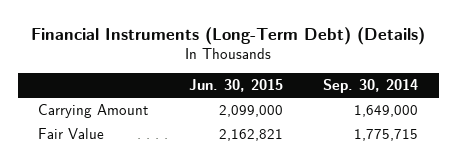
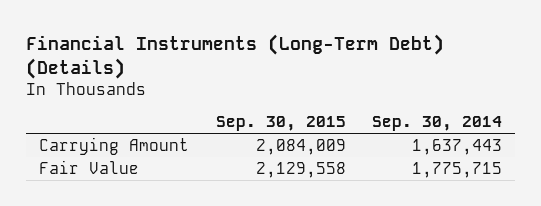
[188,79,283,93] Jun. 30, 2015 -> none
none -> [215,115,346,131] Sep. 30, 2015
[354,104,419,117] 1,649,000 -> [411,139,502,156] 1,637,443

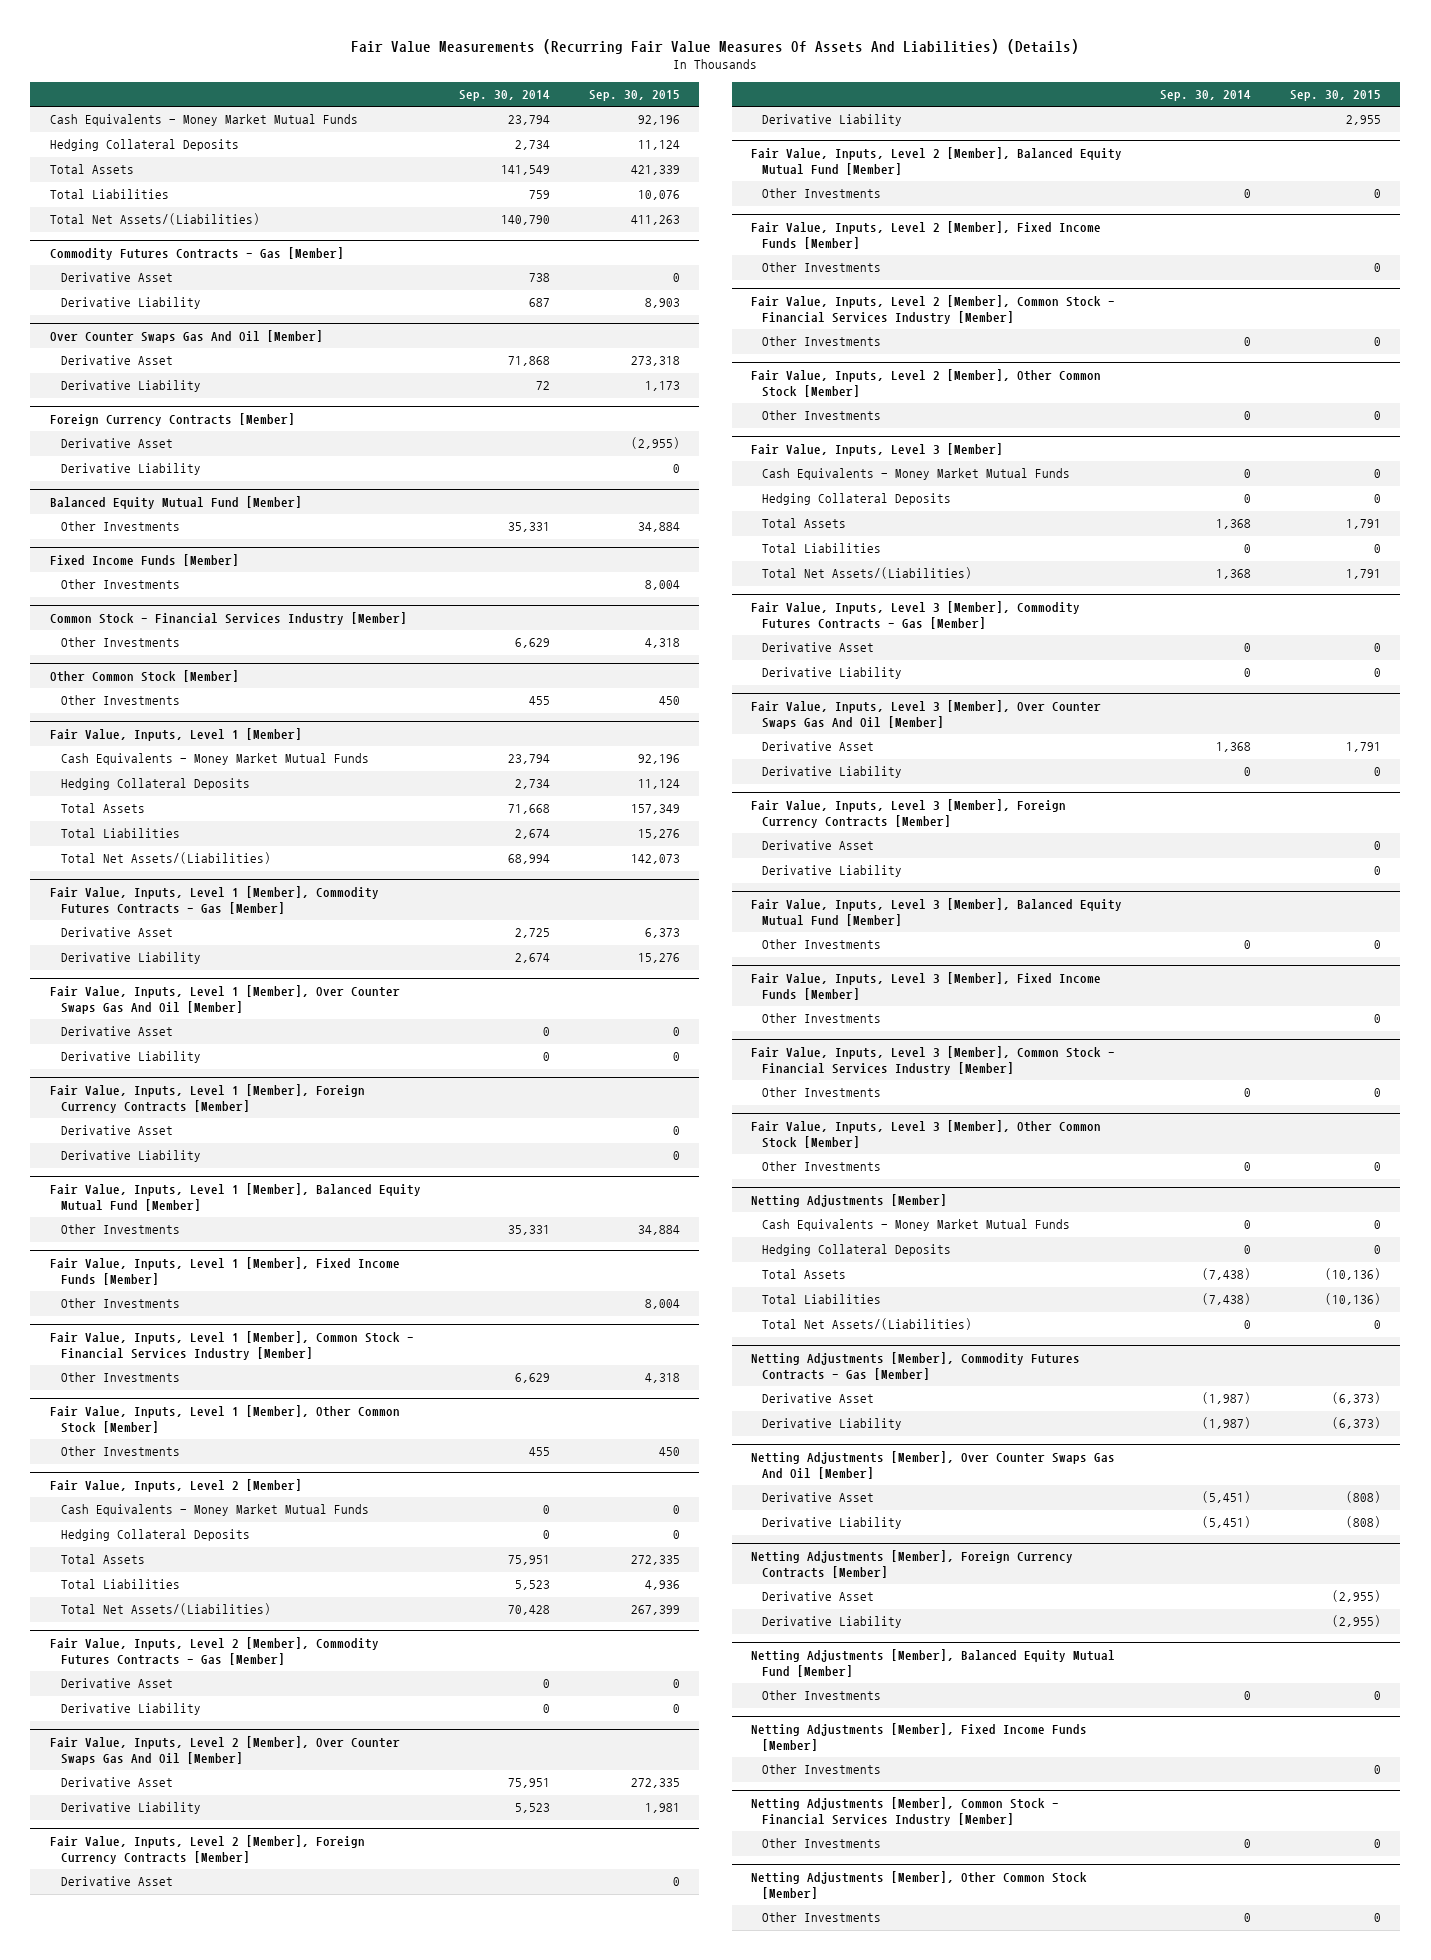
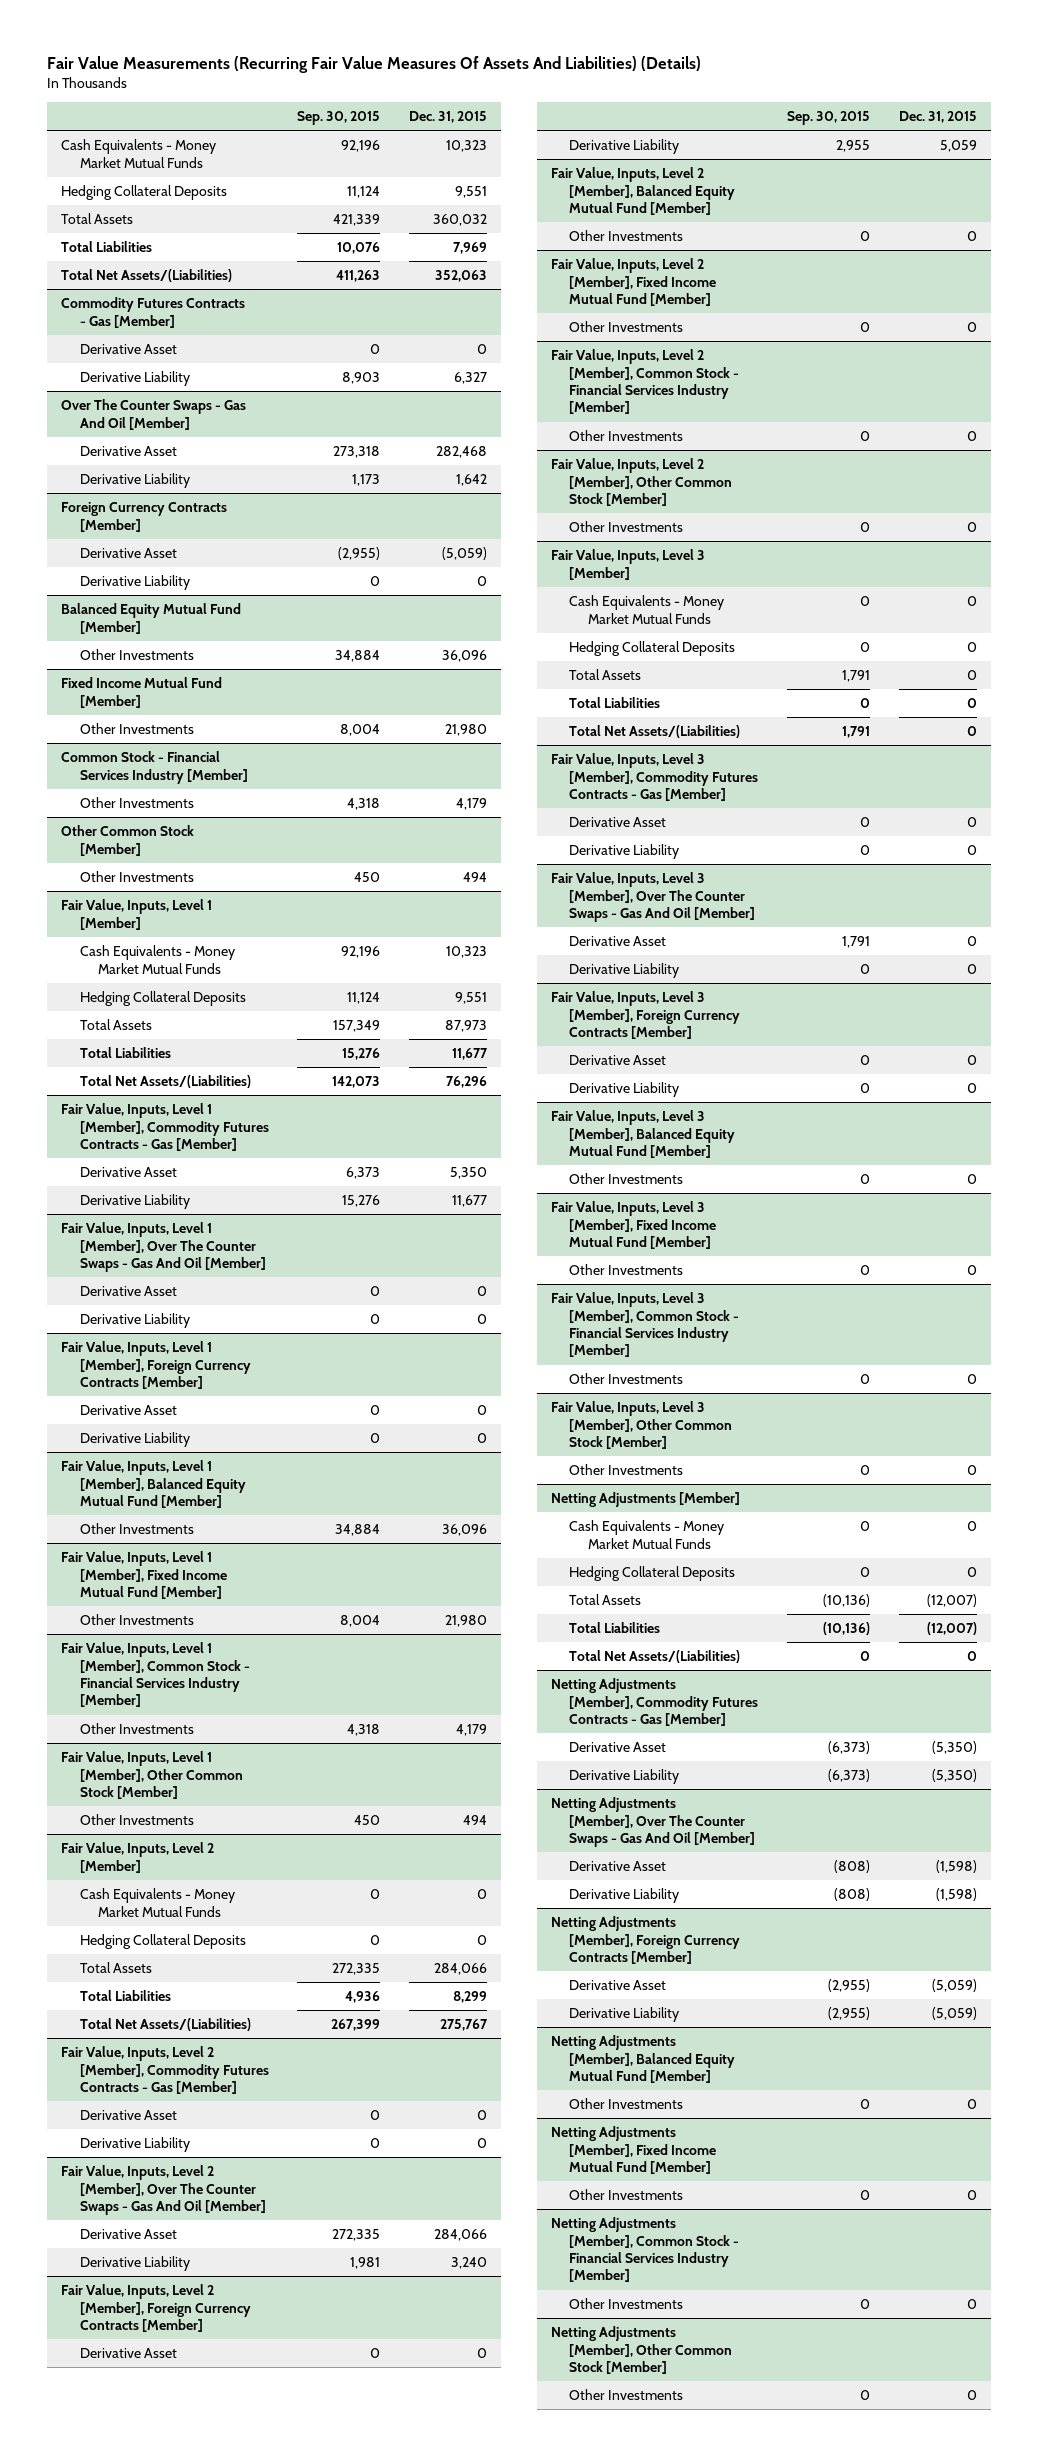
[459,90,551,102] Sep. 30, 2014 -> none
none -> [408,110,487,123] Dec. 31, 2015
[49,329,323,343] Over Counter Swaps Gas And Oil [Member] -> [60,399,246,430] Over The Counter Swaps - Gas And Oil [Member]
[49,553,239,566] Fixed Income Funds [Member] -> [60,677,222,708] Fixed Income Mutual Fund [Member]
[49,984,400,1015] Fair Value, Inputs, Level 1 [Member], Over Counter Swaps Gas And Oil [Member] -> [60,1222,266,1272] Fair Value, Inputs, Level 1 [Member], Over The Counter Swaps - Gas And Oil [Member]
[49,1256,400,1286] Fair Value, Inputs, Level 1 [Member], Fixed Income Funds [Member] -> [60,1551,227,1599] Fair Value, Inputs, Level 1 [Member], Fixed Income Mutual Fund [Member]
[49,1735,400,1766] Fair Value, Inputs, Level 2 [Member], Over Counter Swaps Gas And Oil [Member] -> [60,2165,266,2215] Fair Value, Inputs, Level 2 [Member], Over The Counter Swaps - Gas And Oil [Member]
[750,220,1101,250] Fair Value, Inputs, Level 2 [Member], Fixed Income Funds [Member] -> [550,258,717,306] Fair Value, Inputs, Level 2 [Member], Fixed Income Mutual Fund [Member]
[750,699,1101,730] Fair Value, Inputs, Level 3 [Member], Over Counter Swaps Gas And Oil [Member] -> [550,872,756,922] Fair Value, Inputs, Level 3 [Member], Over The Counter Swaps - Gas And Oil [Member]
[750,971,1101,1001] Fair Value, Inputs, Level 3 [Member], Fixed Income Funds [Member] -> [550,1201,717,1249] Fair Value, Inputs, Level 3 [Member], Fixed Income Mutual Fund [Member]
[750,1450,1115,1480] Netting Adjustments [Member], Over Counter Swaps Gas And Oil [Member] -> [550,1797,756,1847] Netting Adjustments [Member], Over The Counter Swaps - Gas And Oil [Member]
[750,1722,1087,1752] Netting Adjustments [Member], Fixed Income Funds [Member] -> [550,2126,717,2174] Netting Adjustments [Member], Fixed Income Mutual Fund [Member]

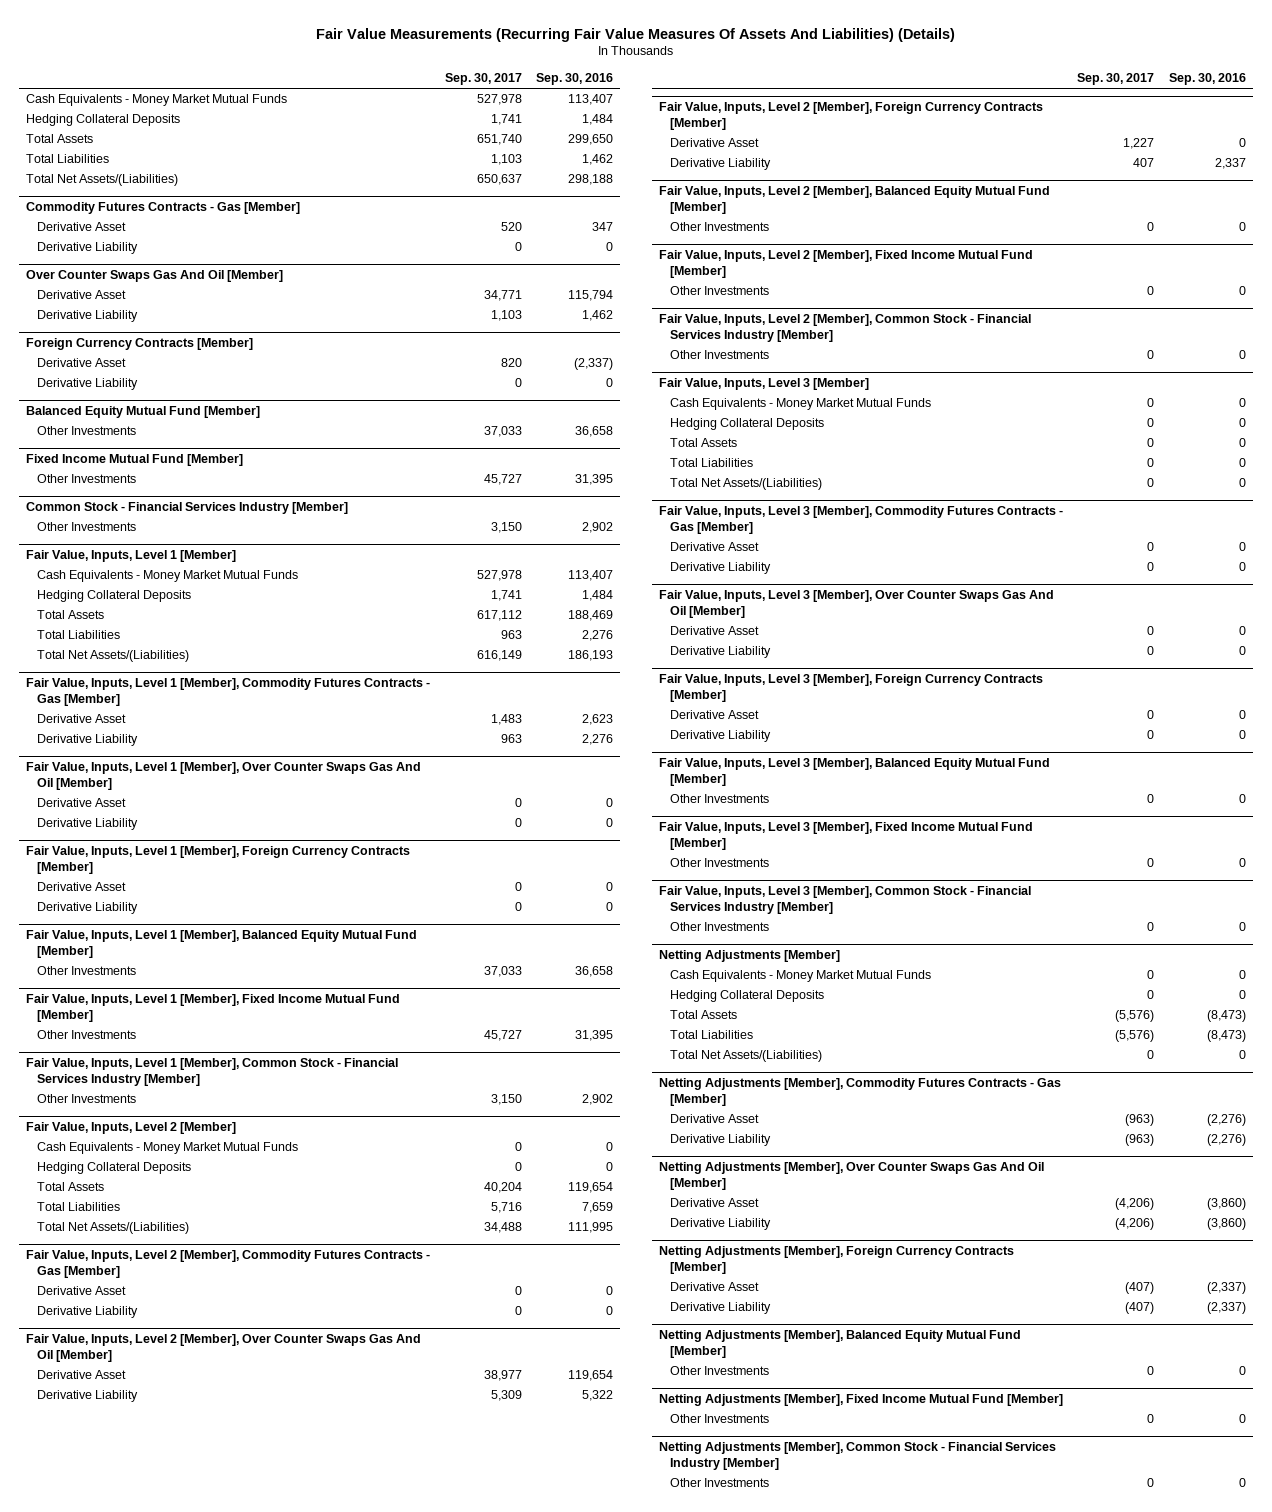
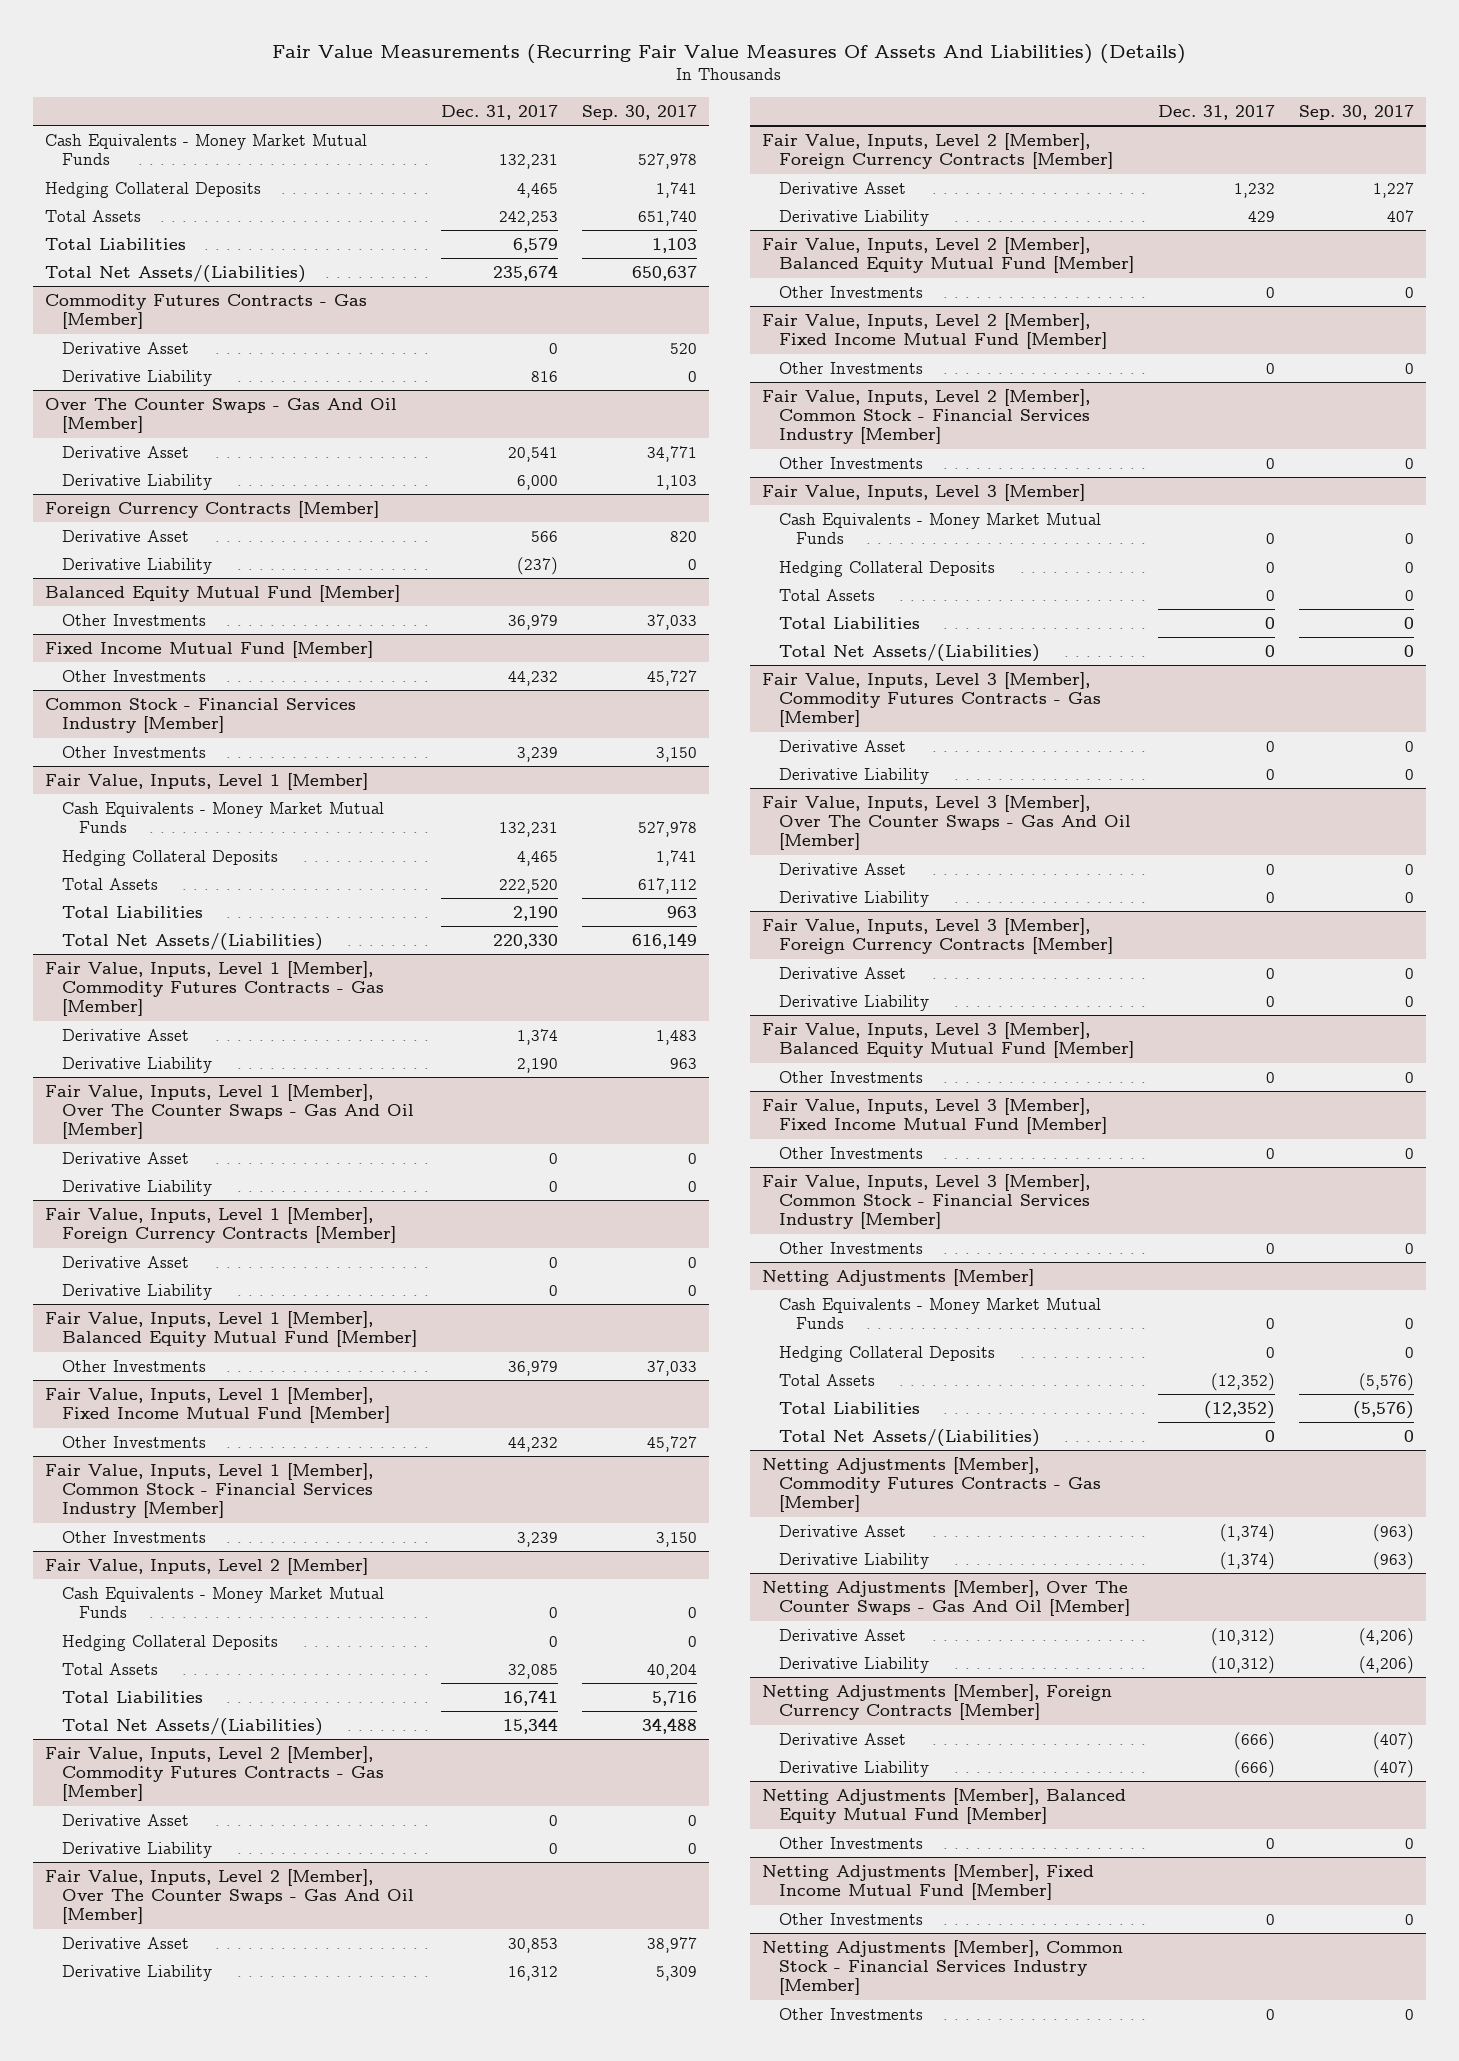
[536,73,614,86] Sep. 30, 2016 -> none
none -> [440,104,558,120] Dec. 31, 2017
[26,270,284,283] Over Counter Swaps Gas And Oil [Member] -> [44,397,397,433] Over The Counter Swaps - Gas And Oil [Member]
[26,762,422,790] Fair Value, Inputs, Level 1 [Member], Over Counter Swaps Gas And Oil [Member] -> [44,1083,415,1140] Fair Value, Inputs, Level 1 [Member], Over The Counter Swaps - Gas And Oil [Member]
[26,1334,422,1362] Fair Value, Inputs, Level 2 [Member], Over Counter Swaps Gas And Oil [Member] -> [44,1868,415,1925] Fair Value, Inputs, Level 2 [Member], Over The Counter Swaps - Gas And Oil [Member]
[658,590,1054,618] Fair Value, Inputs, Level 3 [Member], Over Counter Swaps Gas And Oil [Member] -> [761,794,1131,851] Fair Value, Inputs, Level 3 [Member], Over The Counter Swaps - Gas And Oil [Member]
[658,1162,1044,1190] Netting Adjustments [Member], Over Counter Swaps Gas And Oil [Member] -> [761,1579,1130,1616] Netting Adjustments [Member], Over The Counter Swaps - Gas And Oil [Member]

